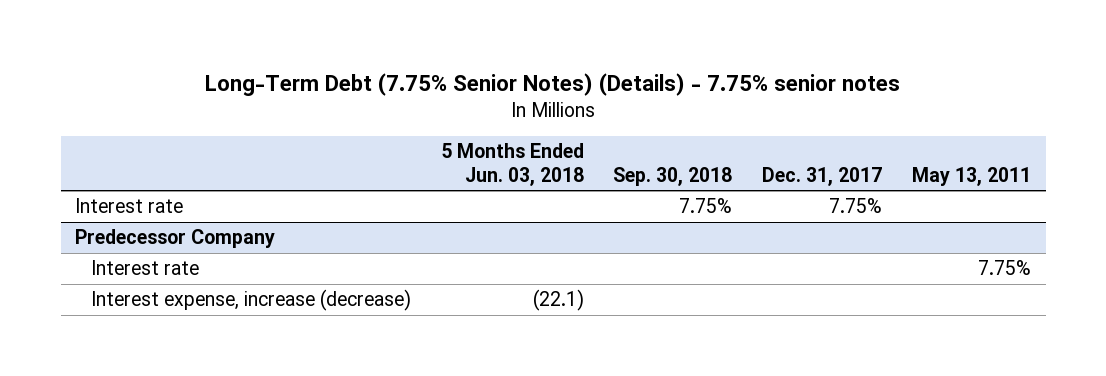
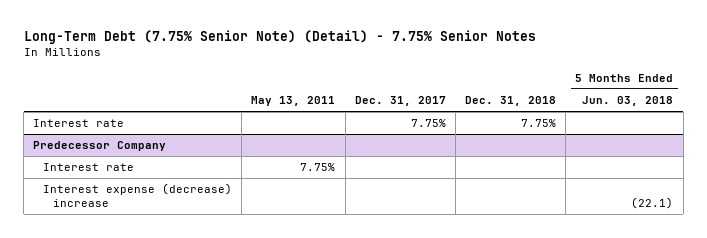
[205,72,901,96] Long-Term Debt (7.75% Senior Notes) (Details) - 7.75% senior notes -> [23,29,536,44] Long-Term Debt (7.75% Senior Note) (Detail) - 7.75% Senior Notes
[613,166,733,186] Sep. 30, 2018 -> none
none -> [465,96,557,107] Dec. 31, 2018
[90,289,411,312] Interest expense, increase (decrease) -> [42,183,232,207] Interest expense (decrease) increase

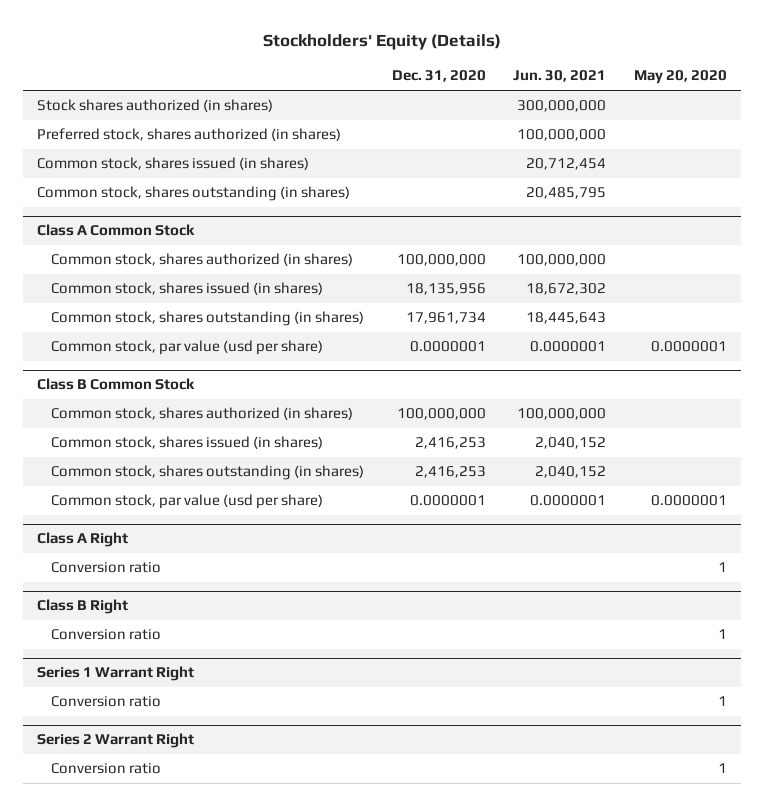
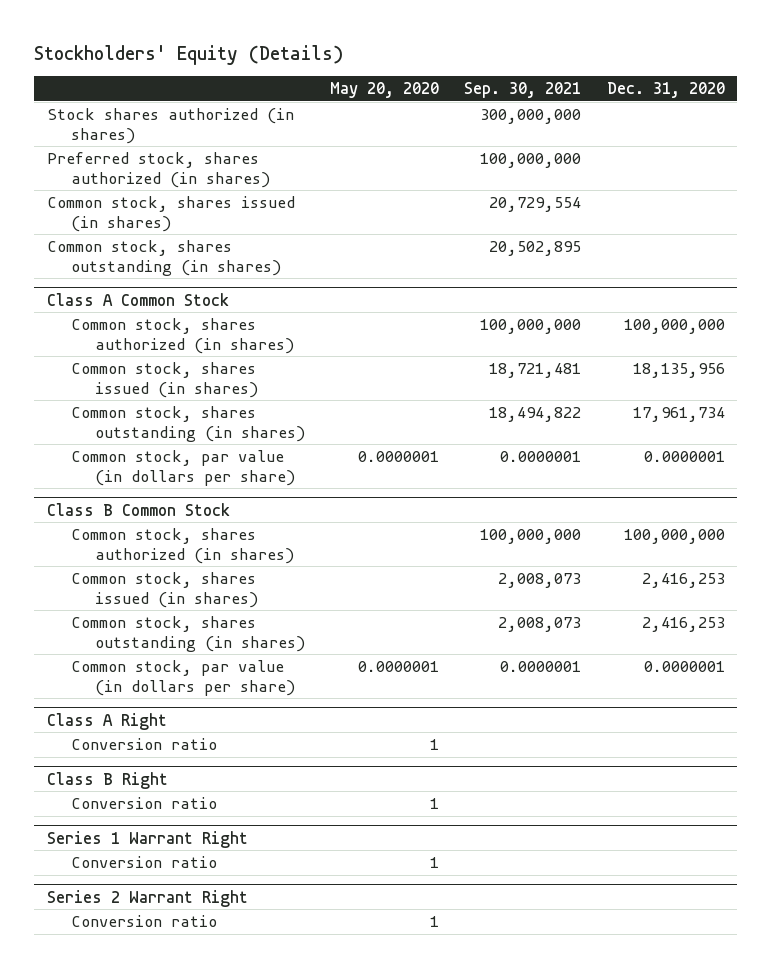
[513,70,607,83] Jun. 30, 2021 -> none
none -> [464,82,582,99] Sep. 30, 2021
[50,340,323,356] Common stock, par value (usd per share) -> [70,449,295,486] Common stock, par value (in dollars per share)
[50,494,323,510] Common stock, par value (usd per share) -> [70,659,295,696] Common stock, par value (in dollars per share)

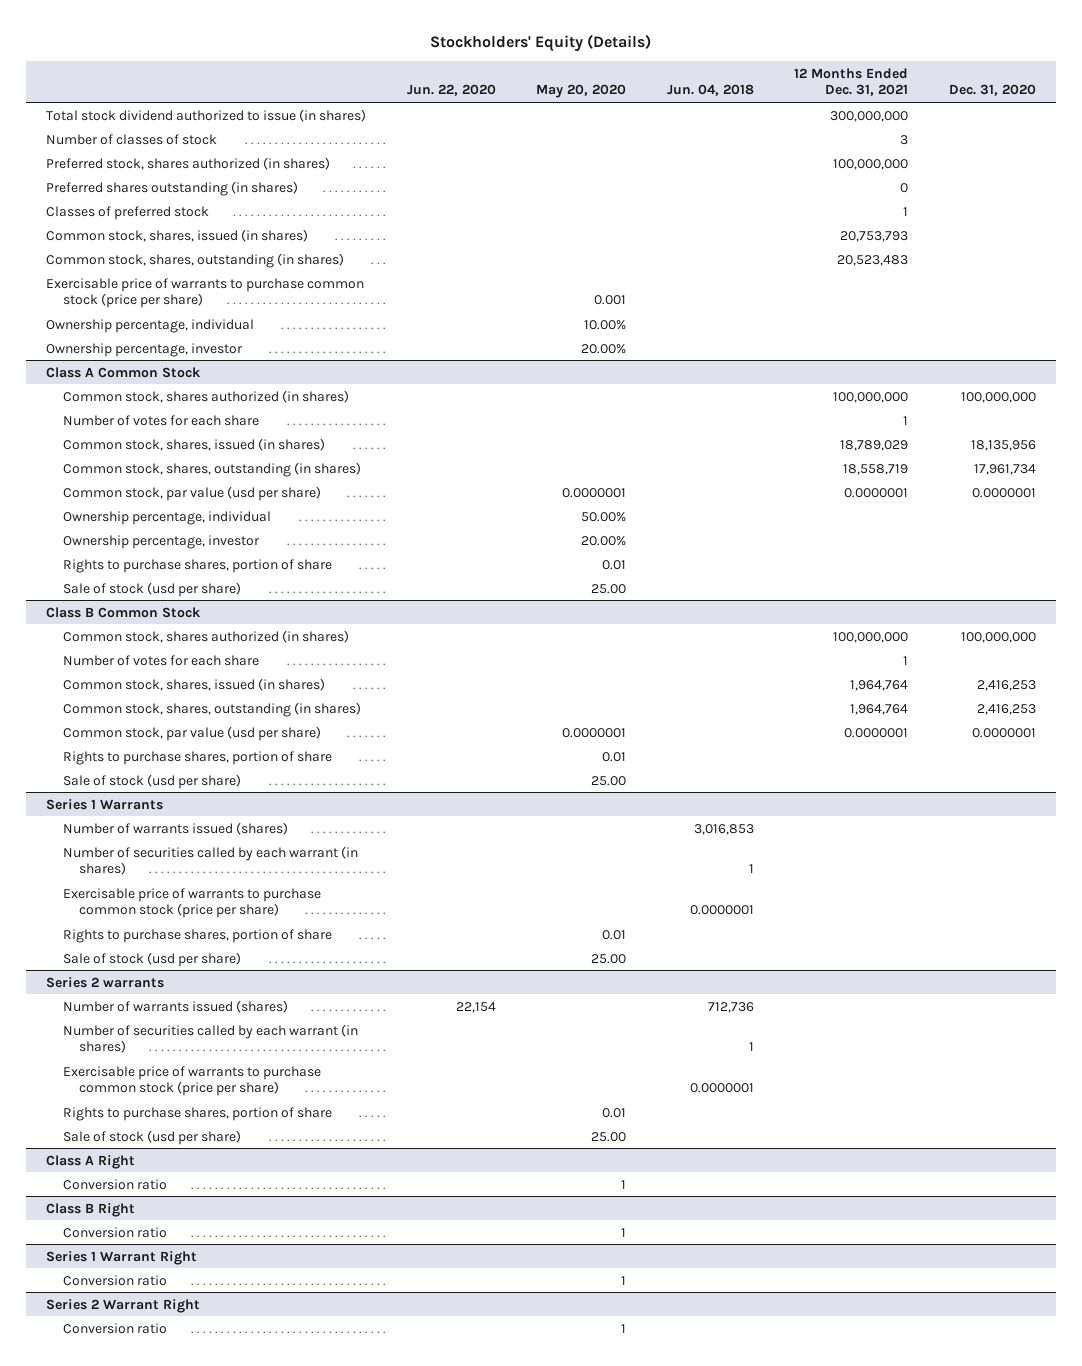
[464,82,582,99] Sep. 30, 2021 -> none
none -> [406,84,496,97] Jun. 22, 2020
none -> [666,84,754,97] Jun. 04, 2018
none -> [794,67,909,97] 12 Months Ended Dec. 31, 2021
[46,107,294,144] Stock shares authorized (in shares) -> [46,108,367,122] Total stock dividend authorized to issue (in shares)
none -> [46,133,218,145] Number of classes of stock
none -> [46,180,299,196] Preferred shares outstanding (in shares)
none -> [46,205,210,220] Classes of preferred stock
[46,195,295,232] Common stock, shares issued (in shares) -> [46,228,309,242] Common stock, shares, issued (in shares)
[46,239,281,276] Common stock, shares outstanding (in shares) -> [46,252,345,268] Common stock, shares, outstanding (in shares)
none -> [46,277,365,309] Exercisable price of warrants to purchase common stock (price per share)
none -> [46,318,255,333] Ownership percentage, individual
none -> [46,342,244,357] Ownership percentage, investor
none -> [62,414,259,426] Number of votes for each share
[70,361,258,398] Common stock, shares issued (in shares) -> [62,437,325,451] Common stock, shares, issued (in shares)
[70,405,305,442] Common stock, shares outstanding (in shares) -> [62,461,361,477] Common stock, shares, outstanding (in shares)
[70,449,295,486] Common stock, par value (in dollars per share) -> [62,485,321,501] Common stock, par value (usd per share)
none -> [62,510,271,525] Ownership percentage, individual
none -> [62,534,260,549] Ownership percentage, investor
none -> [62,558,332,573] Rights to purchase shares, portion of share
none -> [62,581,241,597] Sale of stock (usd per share)
none -> [62,654,259,666] Number of votes for each share
[70,571,258,608] Common stock, shares issued (in shares) -> [62,677,325,691] Common stock, shares, issued (in shares)
[70,615,305,652] Common stock, shares outstanding (in shares) -> [62,701,361,717] Common stock, shares, outstanding (in shares)
[70,659,295,696] Common stock, par value (in dollars per share) -> [62,725,321,741] Common stock, par value (usd per share)
none -> [62,750,332,765] Rights to purchase shares, portion of share
none -> [62,773,241,789] Sale of stock (usd per share)
none -> [46,798,164,810] Series 1 Warrants
none -> [62,821,288,835] Number of warrants issued (shares)
none -> [62,845,358,876] Number of securities called by each warrant (in shares)
none -> [62,887,321,919] Exercisable price of warrants to purchase common stock (price per share)
none -> [62,928,332,943] Rights to purchase shares, portion of share
none -> [62,951,241,967] Sale of stock (usd per share)
none -> [46,976,165,988] Series 2 warrants
none -> [62,999,288,1013] Number of warrants issued (shares)
none -> [62,1023,358,1054] Number of securities called by each warrant (in shares)
none -> [62,1065,321,1097] Exercisable price of warrants to purchase common stock (price per share)
none -> [62,1106,332,1121] Rights to purchase shares, portion of share
none -> [62,1129,241,1145] Sale of stock (usd per share)

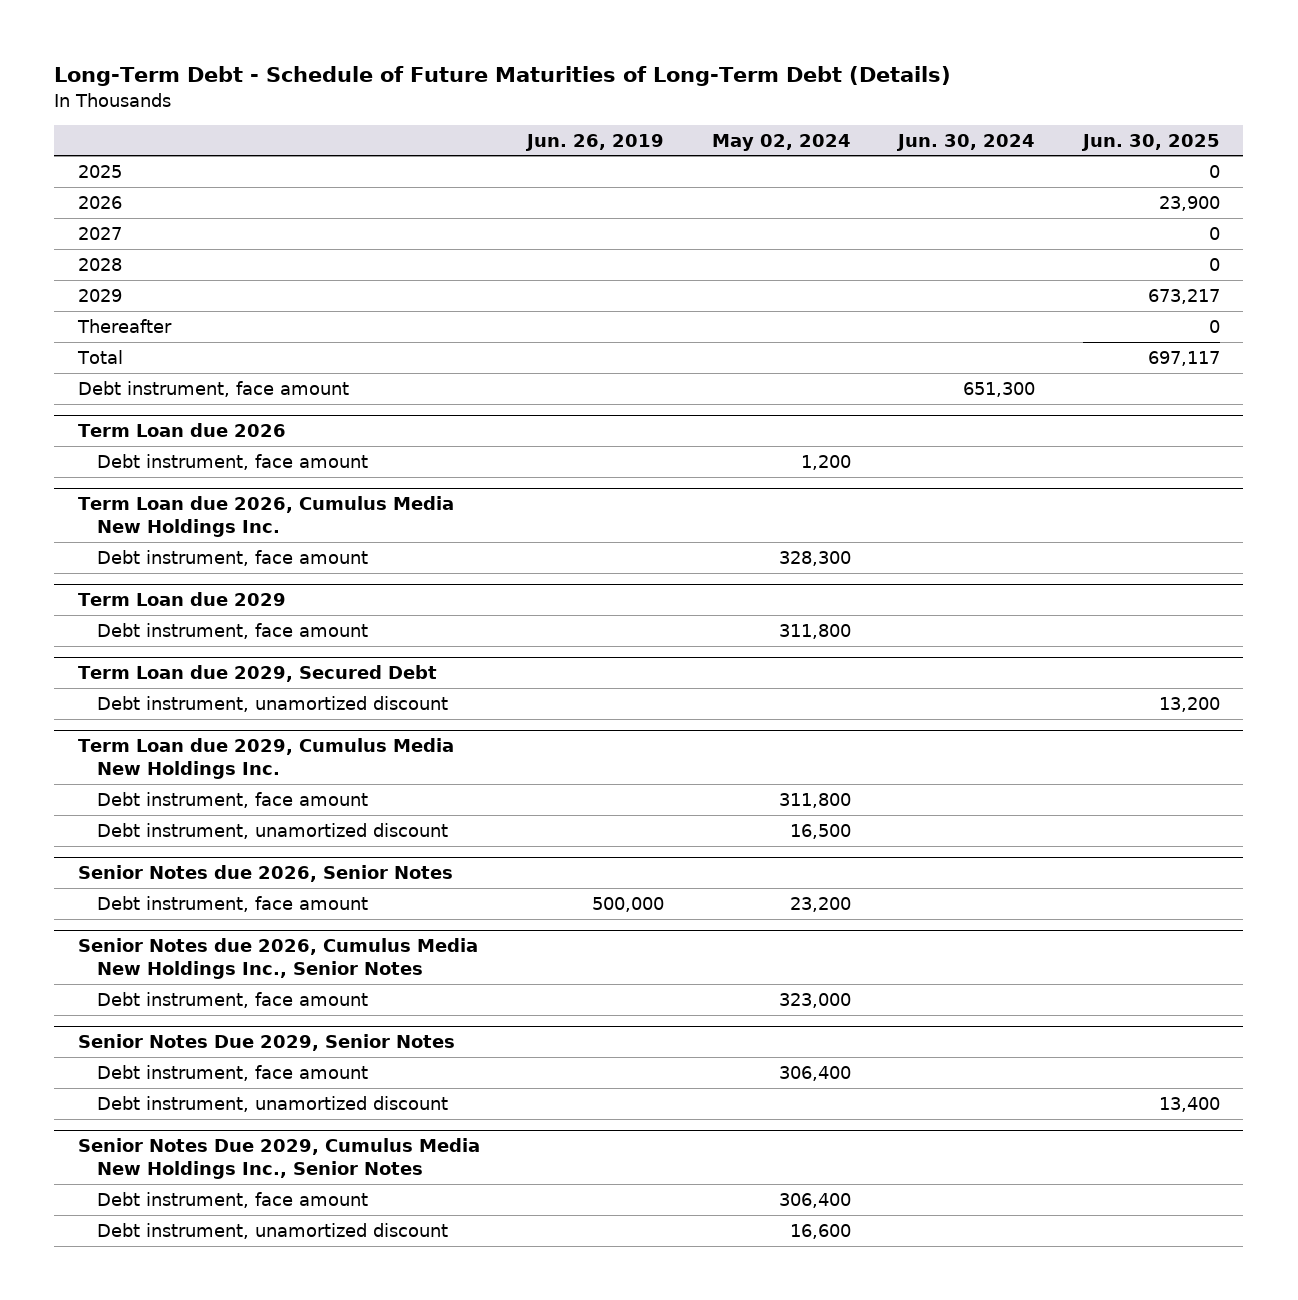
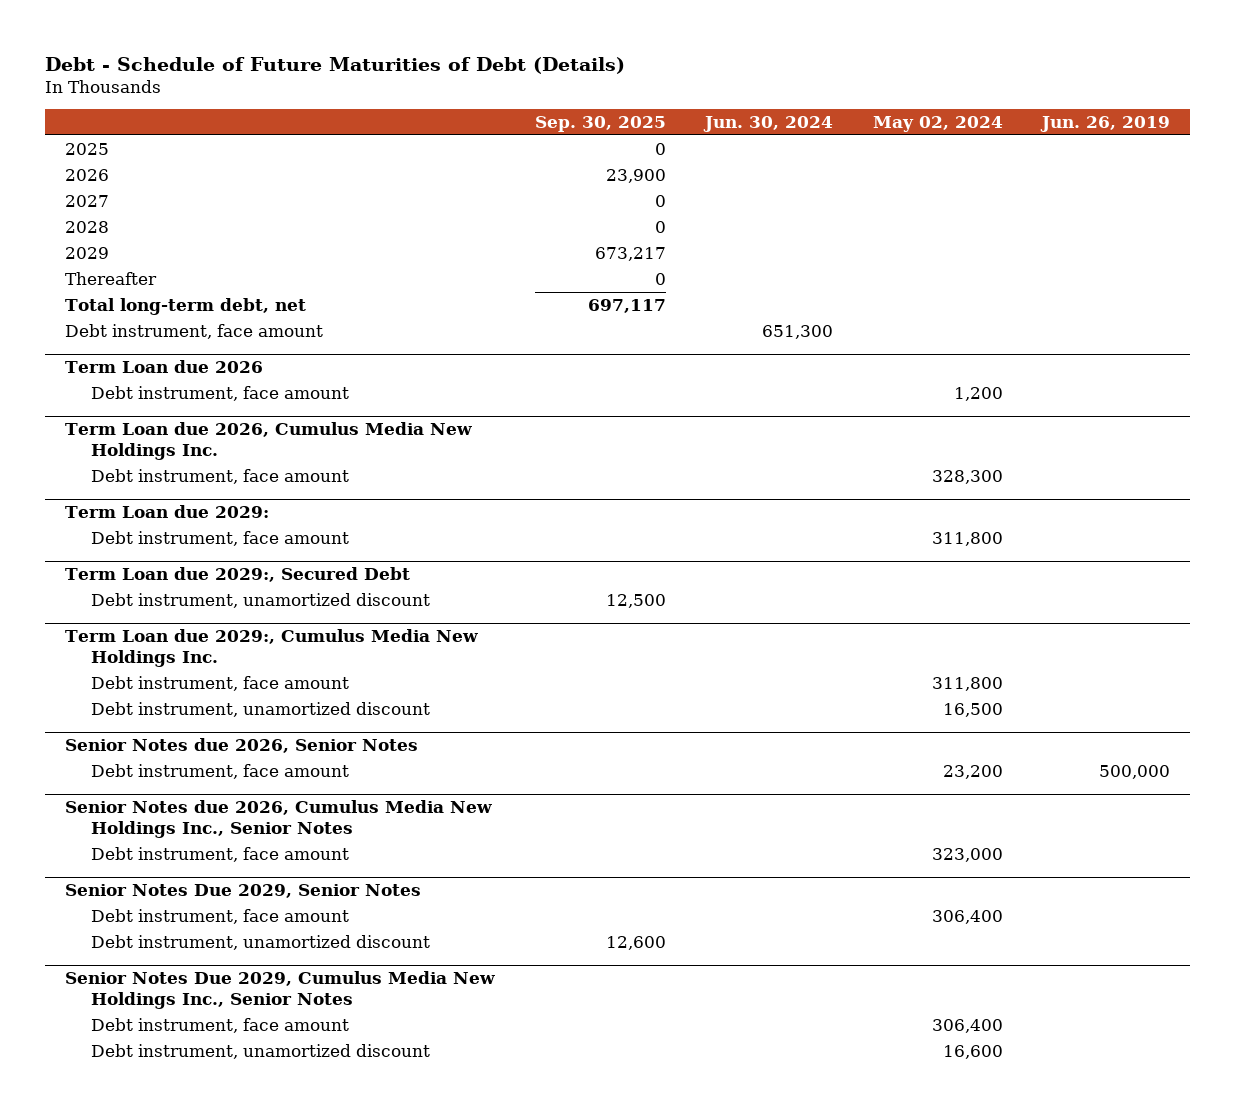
[54,66,952,87] Long-Term Debt - Schedule of Future Maturities of Long-Term Debt (Details) -> [45,56,626,74] Debt - Schedule of Future Maturities of Debt (Details)
[1080,133,1220,151] Jun. 30, 2025 -> none
none -> [534,116,666,133] Sep. 30, 2025
[76,349,123,364] Total -> [64,297,306,315] Total long-term debt, net
[77,592,286,607] Term Loan due 2029 -> [64,505,269,519] Term Loan due 2029:
[77,665,437,683] Term Loan due 2029, Secured Debt -> [64,567,410,583] Term Loan due 2029:, Secured Debt
[77,738,454,780] Term Loan due 2029, Cumulus Media New Holdings Inc. -> [64,629,478,667] Term Loan due 2029:, Cumulus Media New Holdings Inc.

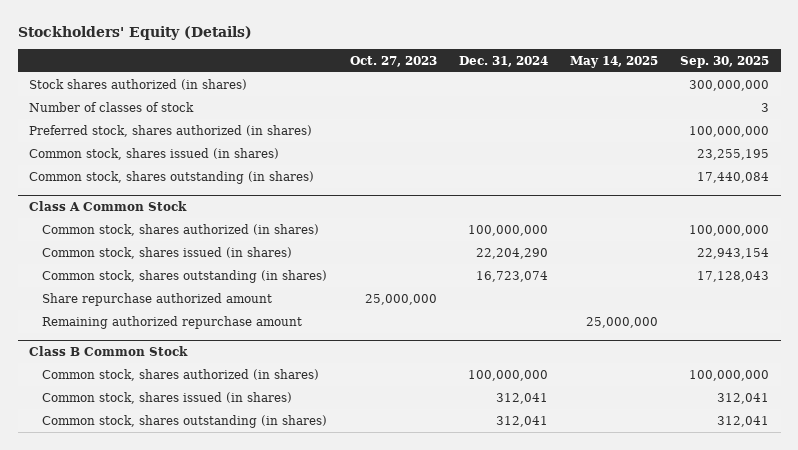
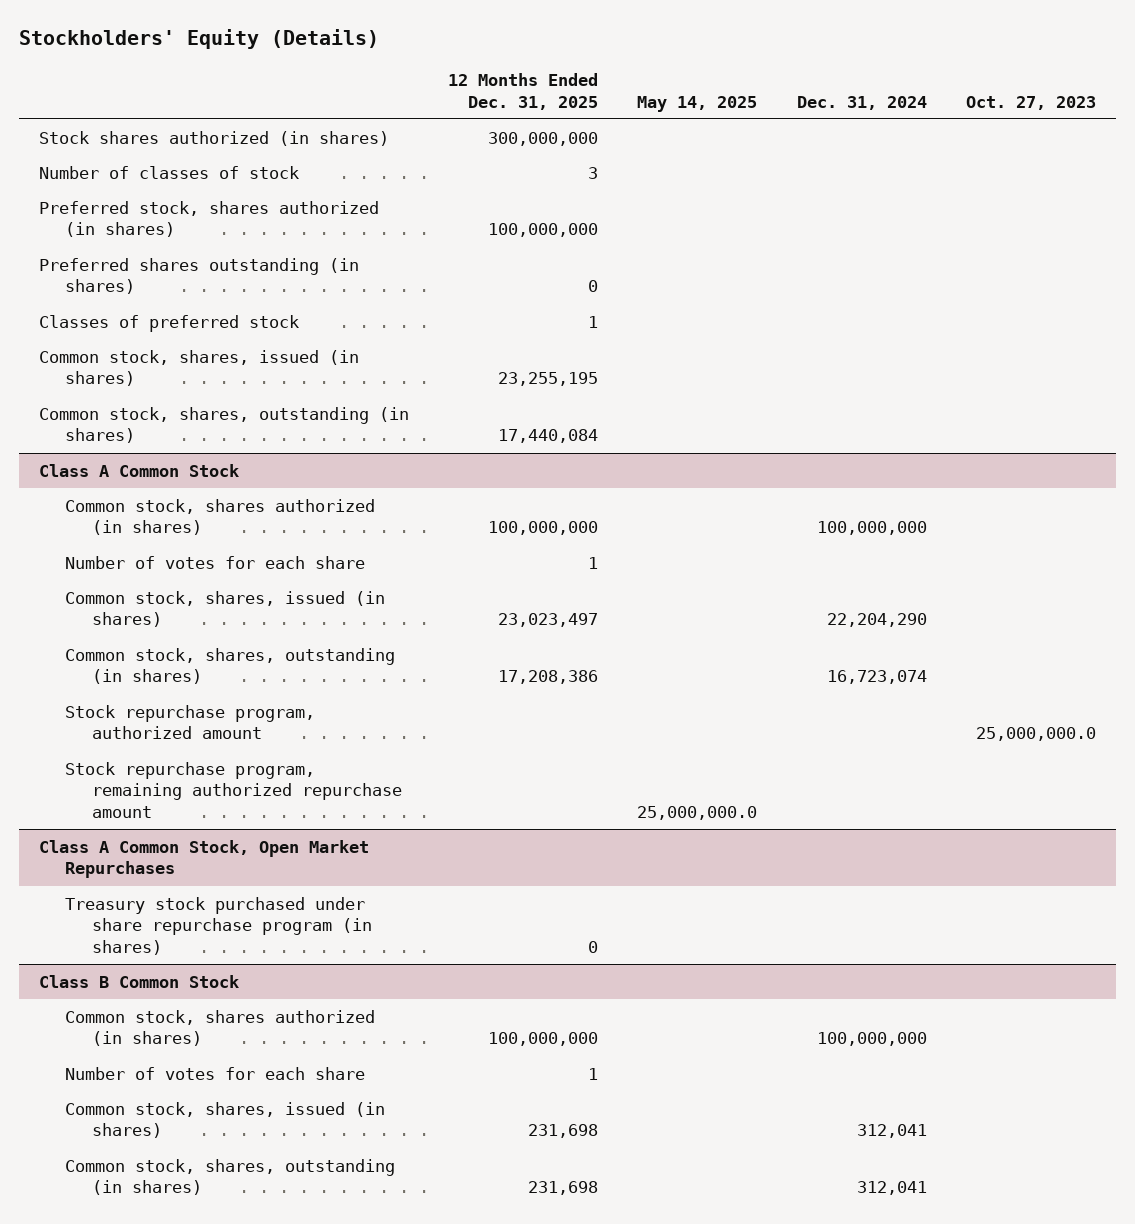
[680,55,770,68] Sep. 30, 2025 -> none
none -> [448,72,599,110] 12 Months Ended Dec. 31, 2025
none -> [39,257,360,295] Preferred shares outstanding (in shares)
none -> [39,314,300,332] Classes of preferred stock
[28,147,279,160] Common stock, shares issued (in shares) -> [39,349,360,387] Common stock, shares, issued (in shares)
[28,170,314,184] Common stock, shares outstanding (in shares) -> [39,406,410,444] Common stock, shares, outstanding (in shares)
none -> [65,555,366,569] Number of votes for each share
[42,246,293,259] Common stock, shares issued (in shares) -> [65,590,386,628] Common stock, shares, issued (in shares)
[42,269,328,283] Common stock, shares outstanding (in shares) -> [65,647,396,685] Common stock, shares, outstanding (in shares)
[42,292,273,306] Share repurchase authorized amount -> [65,704,316,740] Stock repurchase program, authorized amount
[364,293,437,305] 25,000,000 -> [975,727,1096,742] 25,000,000.0
[42,315,303,329] Remaining authorized repurchase amount -> [65,761,402,818] Stock repurchase program, remaining authorized repurchase amount
[586,316,659,328] 25,000,000 -> [637,805,758,820] 25,000,000.0
none -> [39,839,370,879] Class A Common Stock, Open Market Repurchases
none -> [65,896,372,955] Treasury stock purchased under share repurchase program (in shares)
none -> [65,1066,366,1080] Number of votes for each share
[42,391,293,404] Common stock, shares issued (in shares) -> [65,1101,386,1139] Common stock, shares, issued (in shares)
[42,414,328,428] Common stock, shares outstanding (in shares) -> [65,1158,396,1196] Common stock, shares, outstanding (in shares)

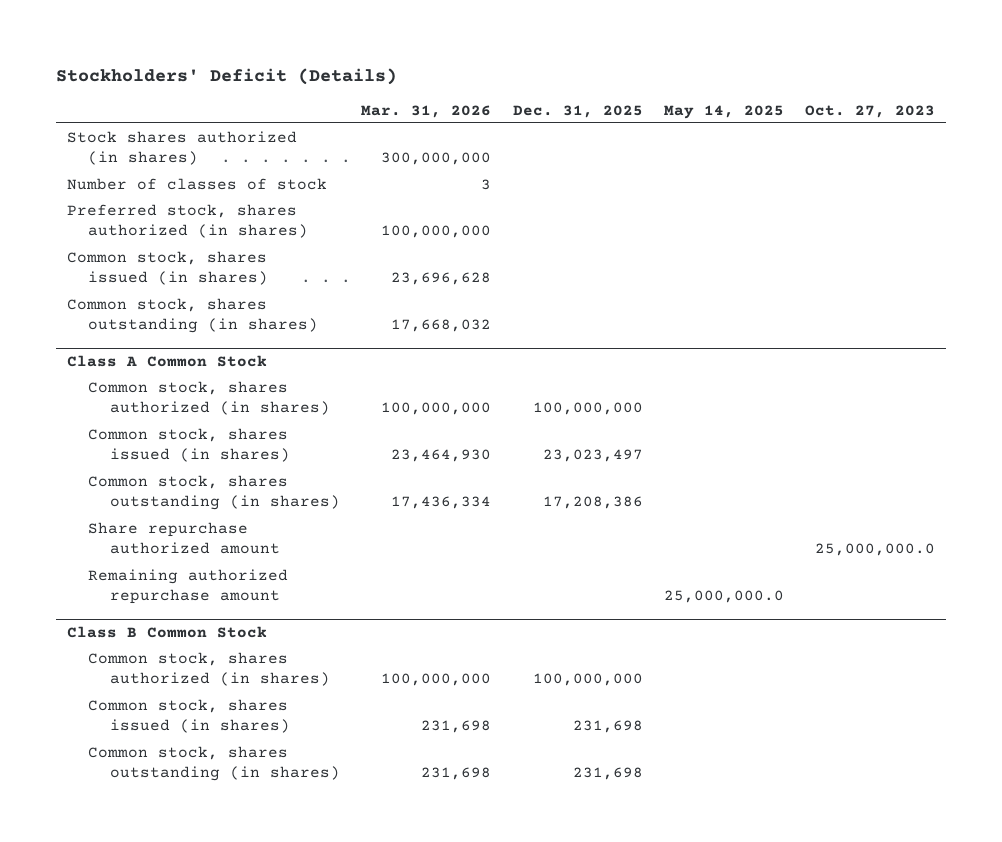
[19,29,380,50] Stockholders' Equity (Details) -> [55,67,397,85] Stockholders' Deficit (Details)
[448,72,599,110] 12 Months Ended Dec. 31, 2025 -> none
[796,95,927,110] Dec. 31, 2024 -> none
none -> [361,104,492,118] Mar. 31, 2026
none -> [512,104,643,118] Dec. 31, 2025
[39,257,360,295] Preferred shares outstanding (in shares) -> none
[39,314,300,332] Classes of preferred stock -> none
[39,349,360,387] Common stock, shares, issued (in shares) -> [66,250,269,286] Common stock, shares issued (in shares)
[39,406,410,444] Common stock, shares, outstanding (in shares) -> [66,297,319,334] Common stock, shares outstanding (in shares)
[65,555,366,569] Number of votes for each share -> none
[39,839,370,879] Class A Common Stock, Open Market Repurchases -> none
[65,896,372,955] Treasury stock purchased under share repurchase program (in shares) -> none
[65,590,386,628] Common stock, shares, issued (in shares) -> [88,427,291,463] Common stock, shares issued (in shares)
[65,647,396,685] Common stock, shares, outstanding (in shares) -> [88,474,341,511] Common stock, shares outstanding (in shares)
[65,704,316,740] Stock repurchase program, authorized amount -> [88,521,281,555] Share repurchase authorized amount
[65,761,402,818] Stock repurchase program, remaining authorized repurchase amount -> [88,568,289,605] Remaining authorized repurchase amount
[65,1066,366,1080] Number of votes for each share -> none
[65,1101,386,1139] Common stock, shares, issued (in shares) -> [88,698,291,734] Common stock, shares issued (in shares)
[65,1158,396,1196] Common stock, shares, outstanding (in shares) -> [88,745,341,782] Common stock, shares outstanding (in shares)

